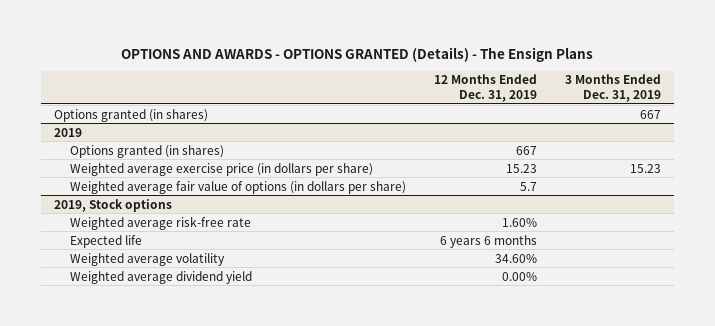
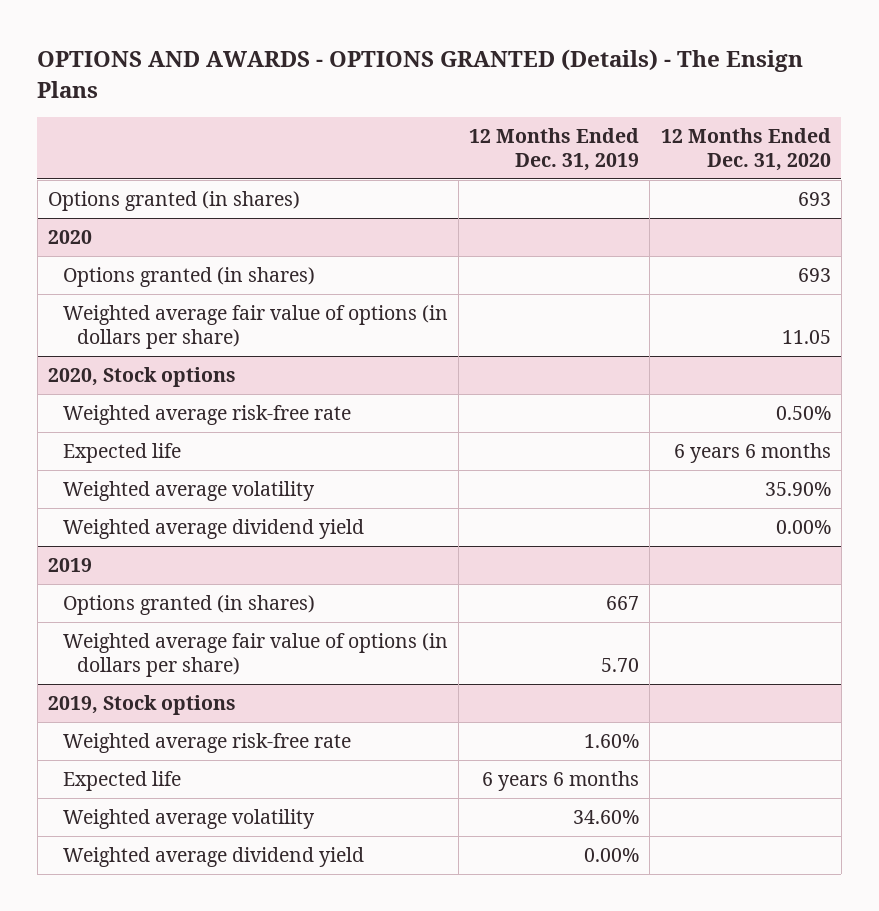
[564,74,661,102] 3 Months Ended Dec. 31, 2019 -> none
none -> [660,127,831,171] 12 Months Ended Dec. 31, 2020
none -> [47,229,92,244] 2020
none -> [62,266,315,287] Options granted (in shares)
none -> [62,304,448,349] Weighted average fair value of options (in dollars per share)
none -> [47,366,236,387] 2020, Stock options
none -> [62,404,351,425] Weighted average risk-free rate
none -> [62,442,181,463] Expected life
none -> [62,480,315,501] Weighted average volatility
none -> [62,518,364,539] Weighted average dividend yield
[70,162,374,176] Weighted average exercise price (in dollars per share) -> none
[519,181,537,191] 5.7 -> [601,657,640,672] 5.70

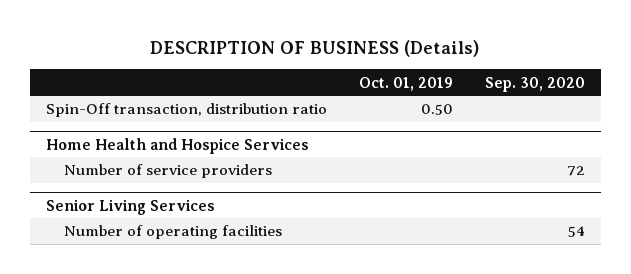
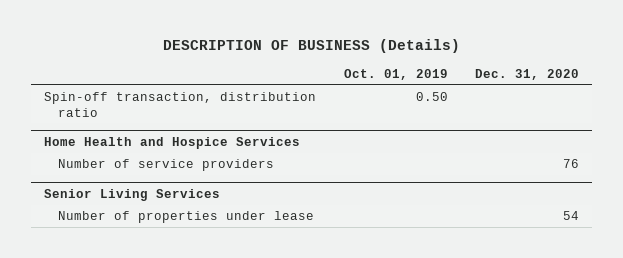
[484,76,585,92] Sep. 30, 2020 -> none
none -> [474,68,579,80] Dec. 31, 2020
[45,103,327,118] Spin-Off transaction, distribution ratio -> [44,92,317,117] Spin-off transaction, distribution ratio
[63,225,282,240] Number of operating facilities -> none
none -> [58,211,315,224] Number of properties under lease

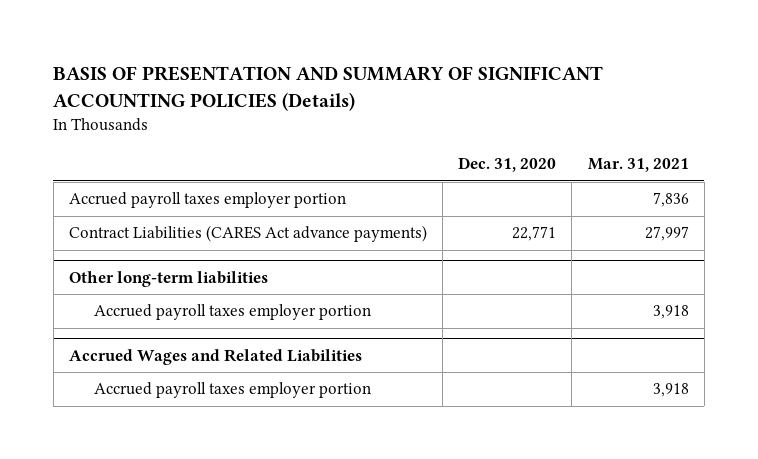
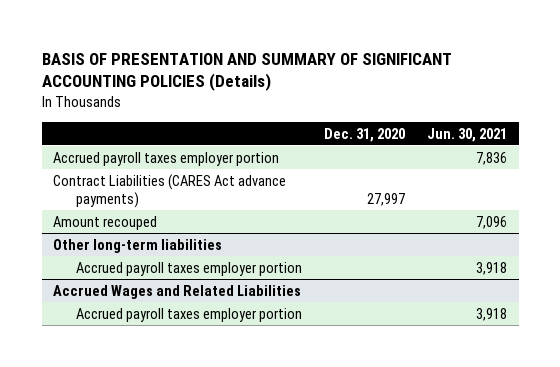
[587,158,689,173] Mar. 31, 2021 -> none
none -> [427,127,508,142] Jun. 30, 2021
[512,226,557,242] 22,771 -> [367,192,406,206] 27,997
none -> [52,215,157,230] Amount recouped

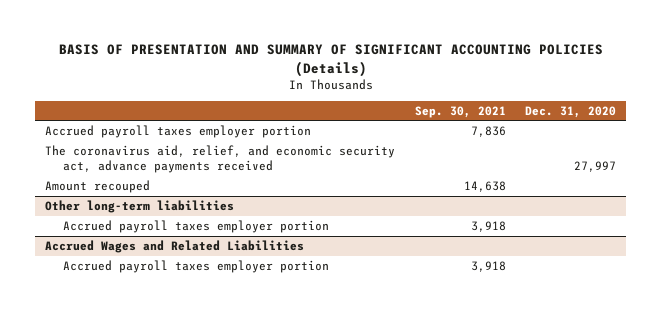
[427,127,508,142] Jun. 30, 2021 -> none
none -> [414,105,506,118] Sep. 30, 2021
[52,173,286,208] Contract Liabilities (CARES Act advance payments) -> [45,144,396,174] The coronavirus aid, relief, and economic security act, advance payments received

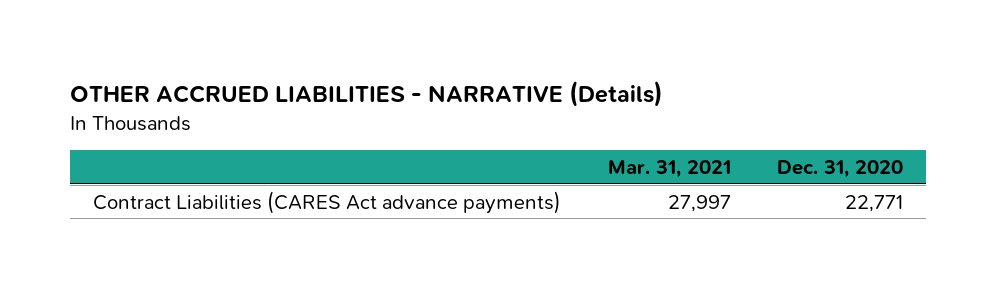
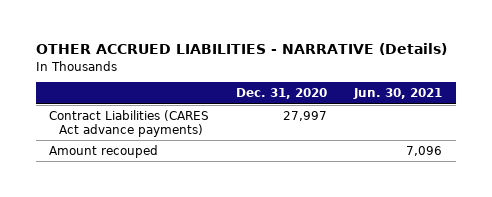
[607,160,731,179] Mar. 31, 2021 -> none
none -> [353,88,443,100] Jun. 30, 2021
[844,194,903,212] 22,771 -> [283,110,328,121] 27,997
none -> [49,144,159,158] Amount recouped

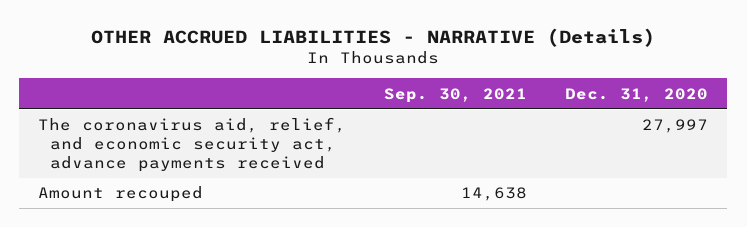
[353,88,443,100] Jun. 30, 2021 -> none
none -> [384,87,528,103] Sep. 30, 2021
[49,109,210,137] Contract Liabilities (CARES Act advance payments) -> [38,117,347,173] The coronavirus aid, relief, and economic security act, advance payments received

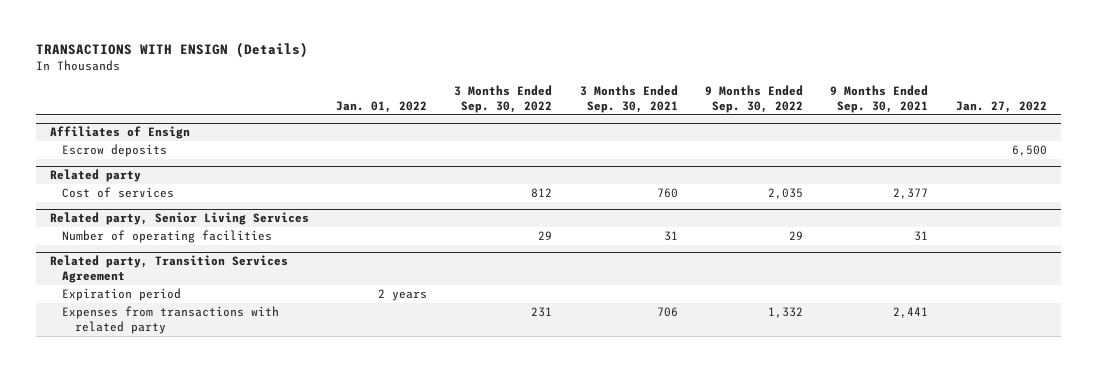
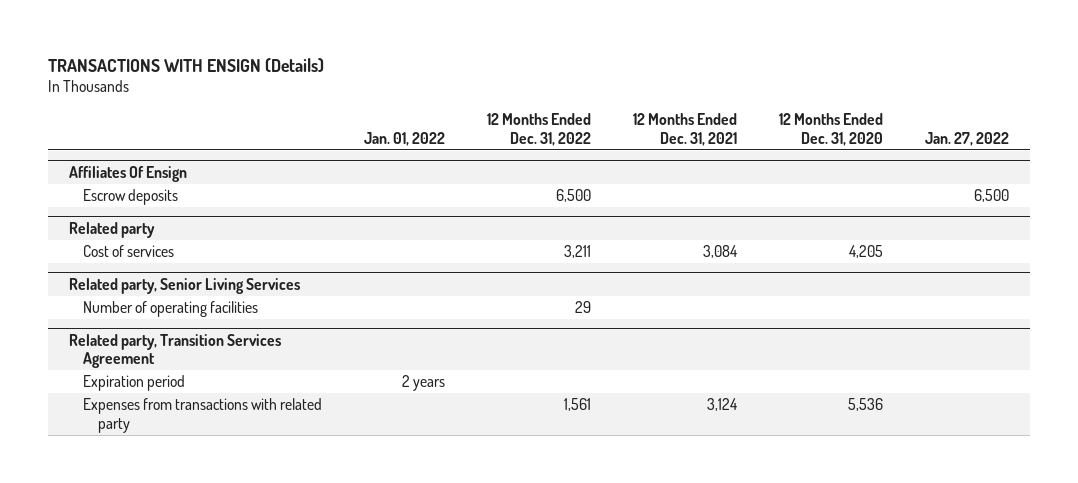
[454,85,553,114] 3 Months Ended Sep. 30, 2022 -> none
[579,85,678,114] 3 Months Ended Sep. 30, 2021 -> none
[705,85,804,114] 9 Months Ended Sep. 30, 2022 -> none
[830,85,929,114] 9 Months Ended Sep. 30, 2021 -> none
none -> [487,113,592,146] 12 Months Ended Dec. 31, 2022
none -> [633,113,738,146] 12 Months Ended Dec. 31, 2021
none -> [779,113,884,146] 12 Months Ended Dec. 31, 2020
[49,126,190,140] Affiliates of Ensign -> [68,165,187,182] Affiliates Of Ensign

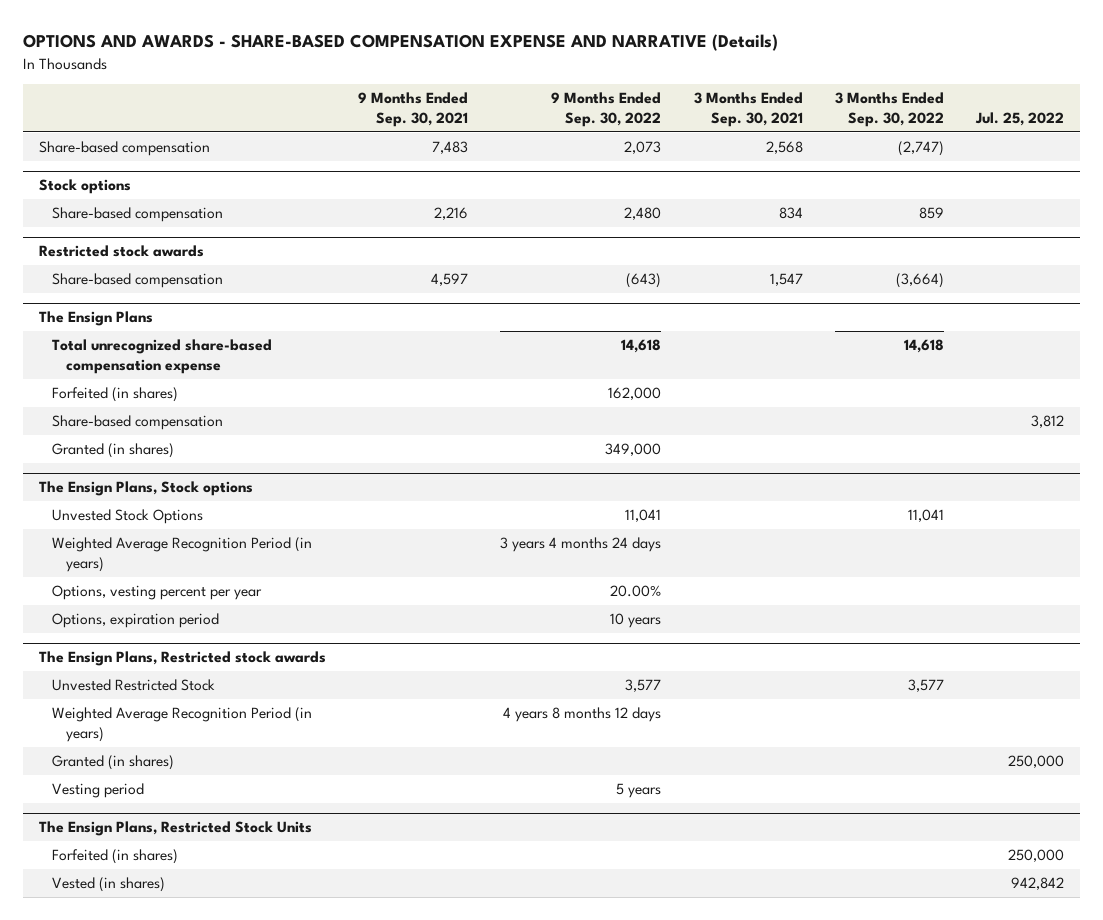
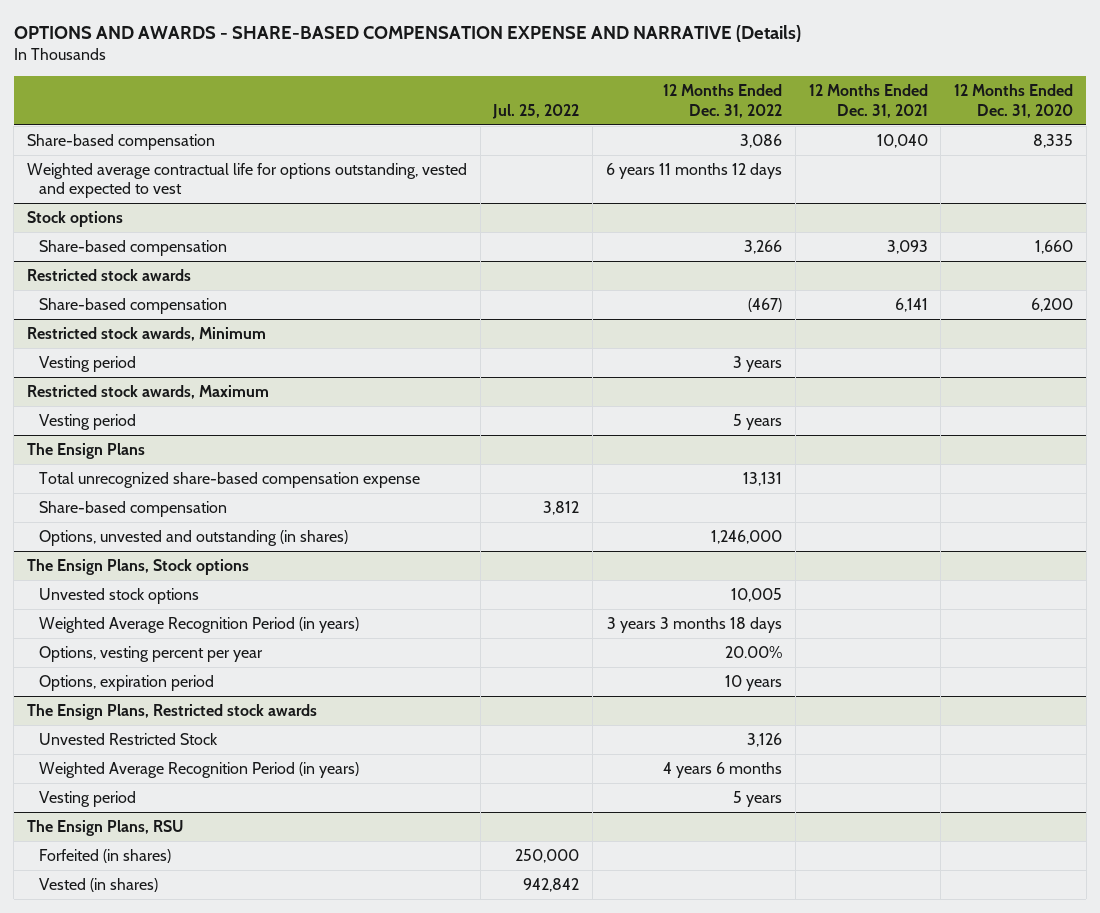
[358,92,469,128] 9 Months Ended Sep. 30, 2021 -> none
[551,92,662,128] 9 Months Ended Sep. 30, 2022 -> none
[693,92,803,128] 3 Months Ended Sep. 30, 2021 -> none
[834,92,944,128] 3 Months Ended Sep. 30, 2022 -> none
none -> [663,84,783,118] 12 Months Ended Dec. 31, 2022
none -> [808,84,928,118] 12 Months Ended Dec. 31, 2021
none -> [954,84,1074,118] 12 Months Ended Dec. 31, 2020
none -> [26,163,467,199] Weighted average contractual life for options outstanding, vested and expected to vest
none -> [26,327,266,342] Restricted stock awards, Minimum
none -> [39,356,137,373] Vesting period
none -> [26,385,269,400] Restricted stock awards, Maximum
none -> [39,414,137,431] Vesting period
[52,386,179,402] Forfeited (in shares) -> none
[52,442,175,458] Granted (in shares) -> none
none -> [39,530,349,547] Options, unvested and outstanding (in shares)
[52,508,204,524] Unvested Stock Options -> [39,588,200,605] Unvested stock options
[52,754,175,770] Granted (in shares) -> none
[39,820,313,836] The Ensign Plans, Restricted Stock Units -> [26,820,183,837] The Ensign Plans, RSU

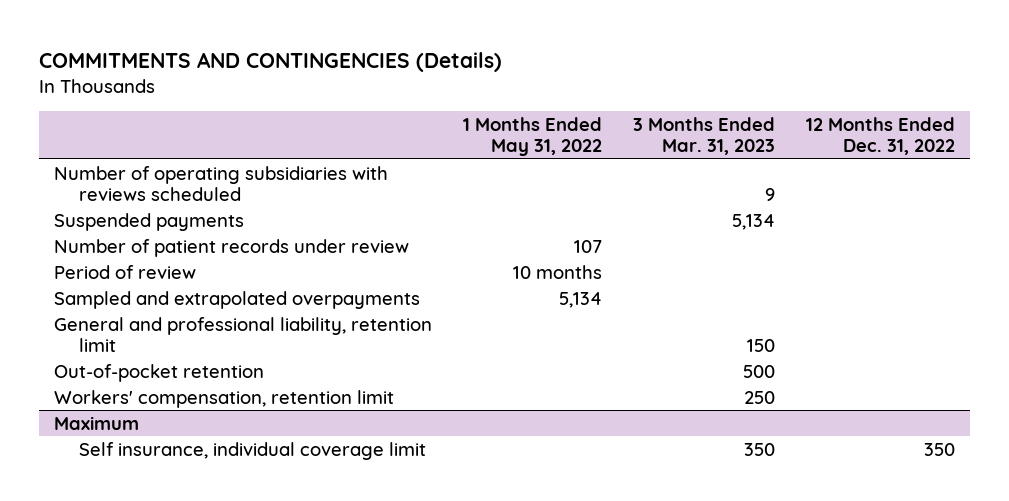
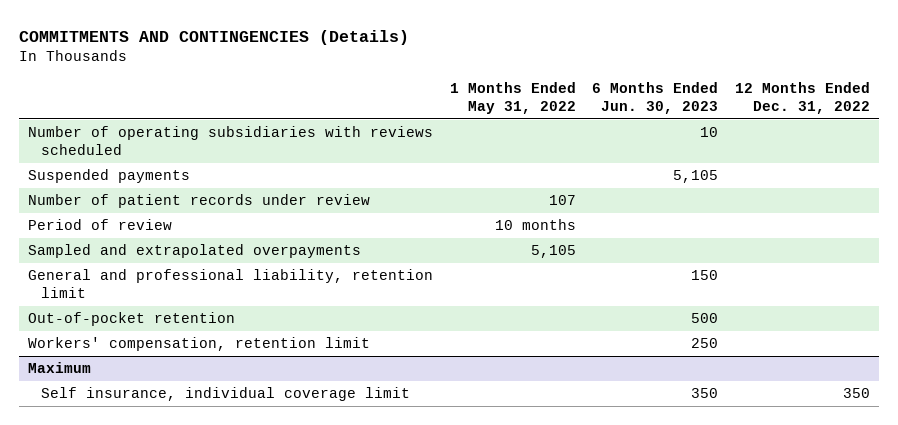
[633,116,776,156] 3 Months Ended Mar. 31, 2023 -> none
none -> [592,81,719,114] 6 Months Ended Jun. 30, 2023
[559,291,603,308] 5,134 -> [530,245,576,259] 5,105

